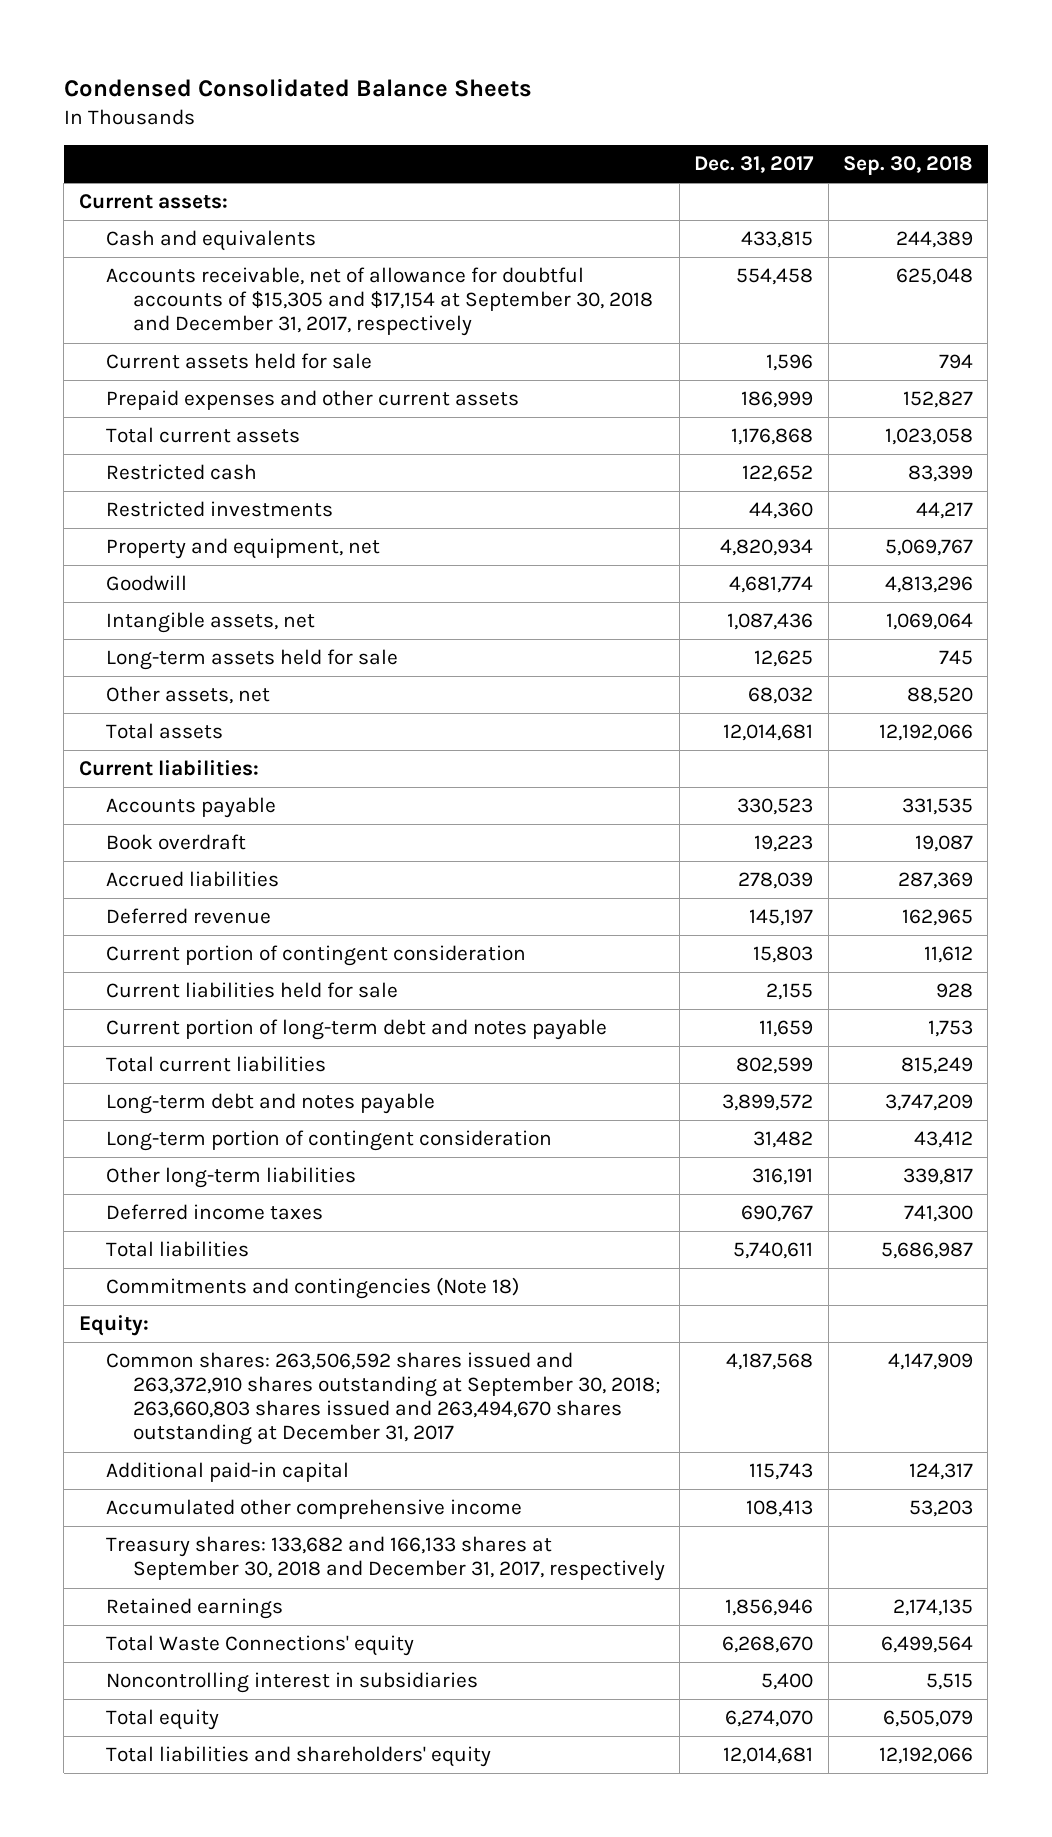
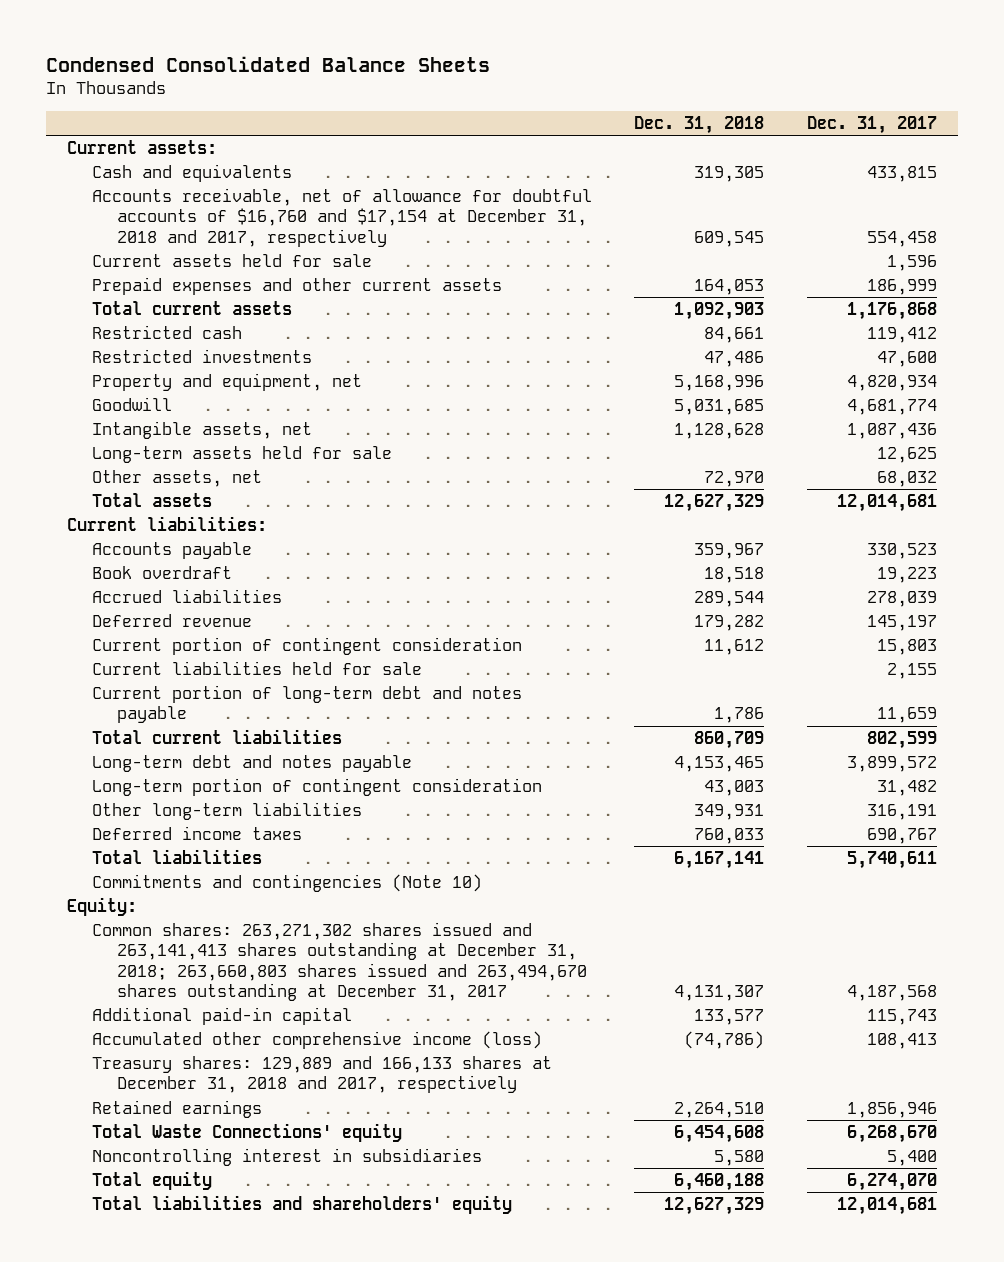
[843,156,974,176] Sep. 30, 2018 -> none
none -> [634,116,765,135] Dec. 31, 2018
[105,267,653,337] Accounts receivable, net of allowance for doubtful accounts of $15,305 and $17,154 at September 30, 2018 and December 31, 2017, respectively -> [91,188,592,247] Accounts receivable, net of allowance for doubtful accounts of $16,760 and $17,154 at December 31, 2018 and 2017, respectively
[742,465,814,483] 122,652 -> [867,327,938,344] 119,412
[749,502,814,520] 44,360 -> [877,351,938,368] 47,600
[105,1277,519,1300] Commitments and contingencies (Note 18) -> [91,874,482,893] Commitments and contingencies (Note 10)
[105,1352,660,1446] Common shares: 263,506,592 shares issued and 263,372,910 shares outstanding at September 30, 2018; 263,660,803 shares issued and 263,494,670 shares outstanding at December 31, 2017 -> [91,922,587,1001] Common shares: 263,271,302 shares issued and 263,141,413 shares outstanding at December 31, 2018; 263,660,803 shares issued and 263,494,670 shares outstanding at December 31, 2017
[105,1499,522,1520] Accumulated other comprehensive income -> [91,1031,542,1050] Accumulated other comprehensive income (loss)
[105,1536,665,1582] Treasury shares: 133,682 and 166,133 shares at September 30, 2018 and December 31, 2017, respectively -> [91,1056,552,1094] Treasury shares: 129,889 and 166,133 shares at December 31, 2018 and 2017, respectively

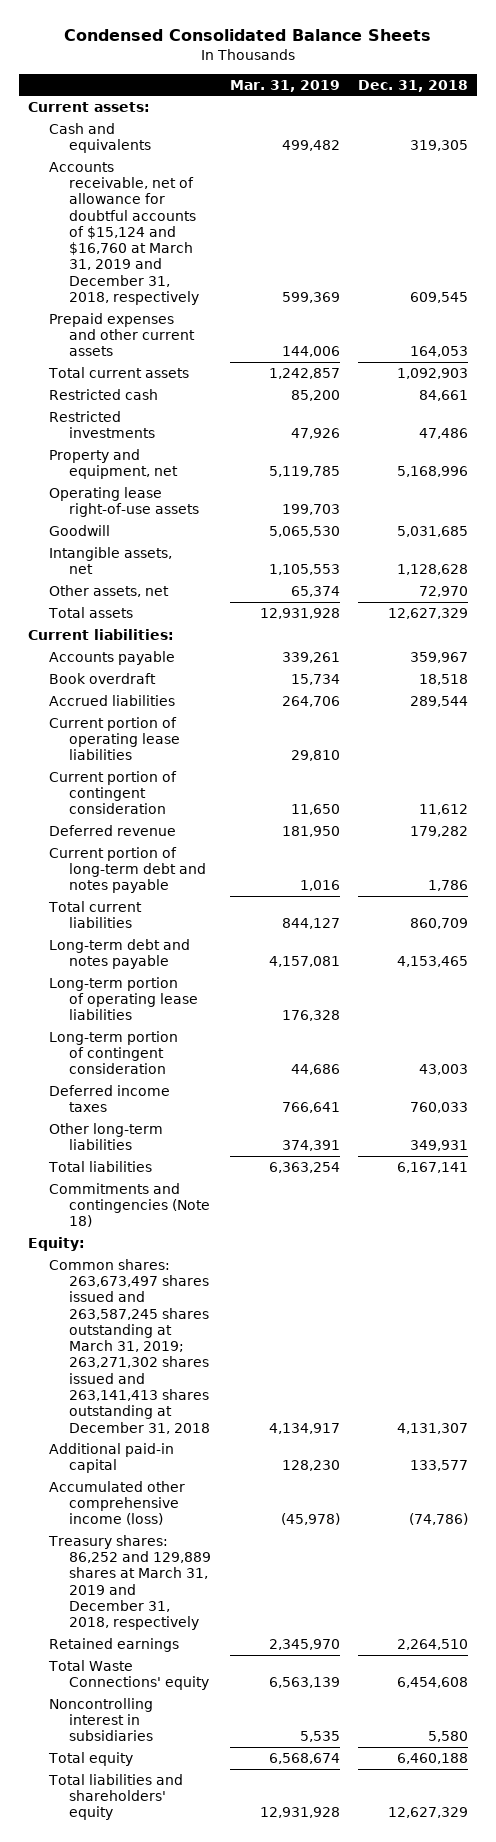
[807,116,938,135] Dec. 31, 2017 -> none
none -> [229,79,340,92] Mar. 31, 2019
[91,254,372,268] Current assets held for sale -> none
[91,188,592,247] Accounts receivable, net of allowance for doubtful accounts of $16,760 and $17,154 at December 31, 2018 and 2017, respectively -> [48,161,200,306] Accounts receivable, net of allowance for doubtful accounts of $15,124 and $16,760 at March 31, 2019 and December 31, 2018, respectively
none -> [48,486,200,518] Operating lease right-of-use assets
[91,446,392,464] Long-term assets held for sale -> none
none -> [48,716,181,761] Current portion of operating lease liabilities
[91,661,422,676] Current liabilities held for sale -> none
[91,614,252,628] Deferred revenue -> [48,824,176,836] Deferred revenue
none -> [48,976,199,1021] Long-term portion of operating lease liabilities
[91,802,362,821] Other long-term liabilities -> [48,1122,163,1151] Other long-term liabilities
[91,874,482,893] Commitments and contingencies (Note 10) -> [48,1182,211,1228] Commitments and contingencies (Note 18)
[91,922,587,1001] Common shares: 263,271,302 shares issued and 263,141,413 shares outstanding at December 31, 2018; 263,660,803 shares issued and 263,494,670 shares outstanding at December 31, 2017 -> [48,1258,211,1434] Common shares: 263,673,497 shares issued and 263,587,245 shares outstanding at March 31, 2019; 263,271,302 shares issued and 263,141,413 shares outstanding at December 31, 2018
[91,1056,552,1094] Treasury shares: 129,889 and 166,133 shares at December 31, 2018 and 2017, respectively -> [47,1534,212,1631] Treasury shares: 86,252 and 129,889 shares at March 31, 2019 and December 31, 2018, respectively

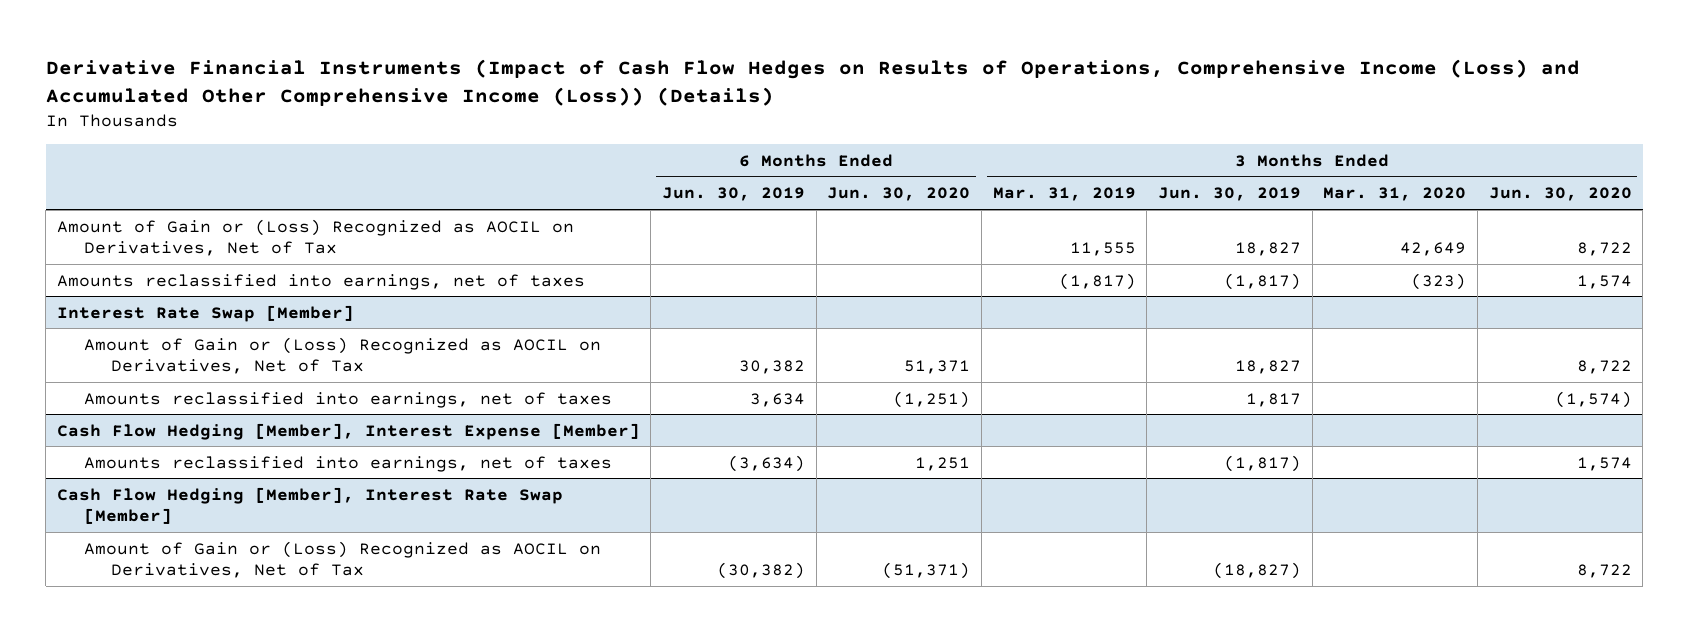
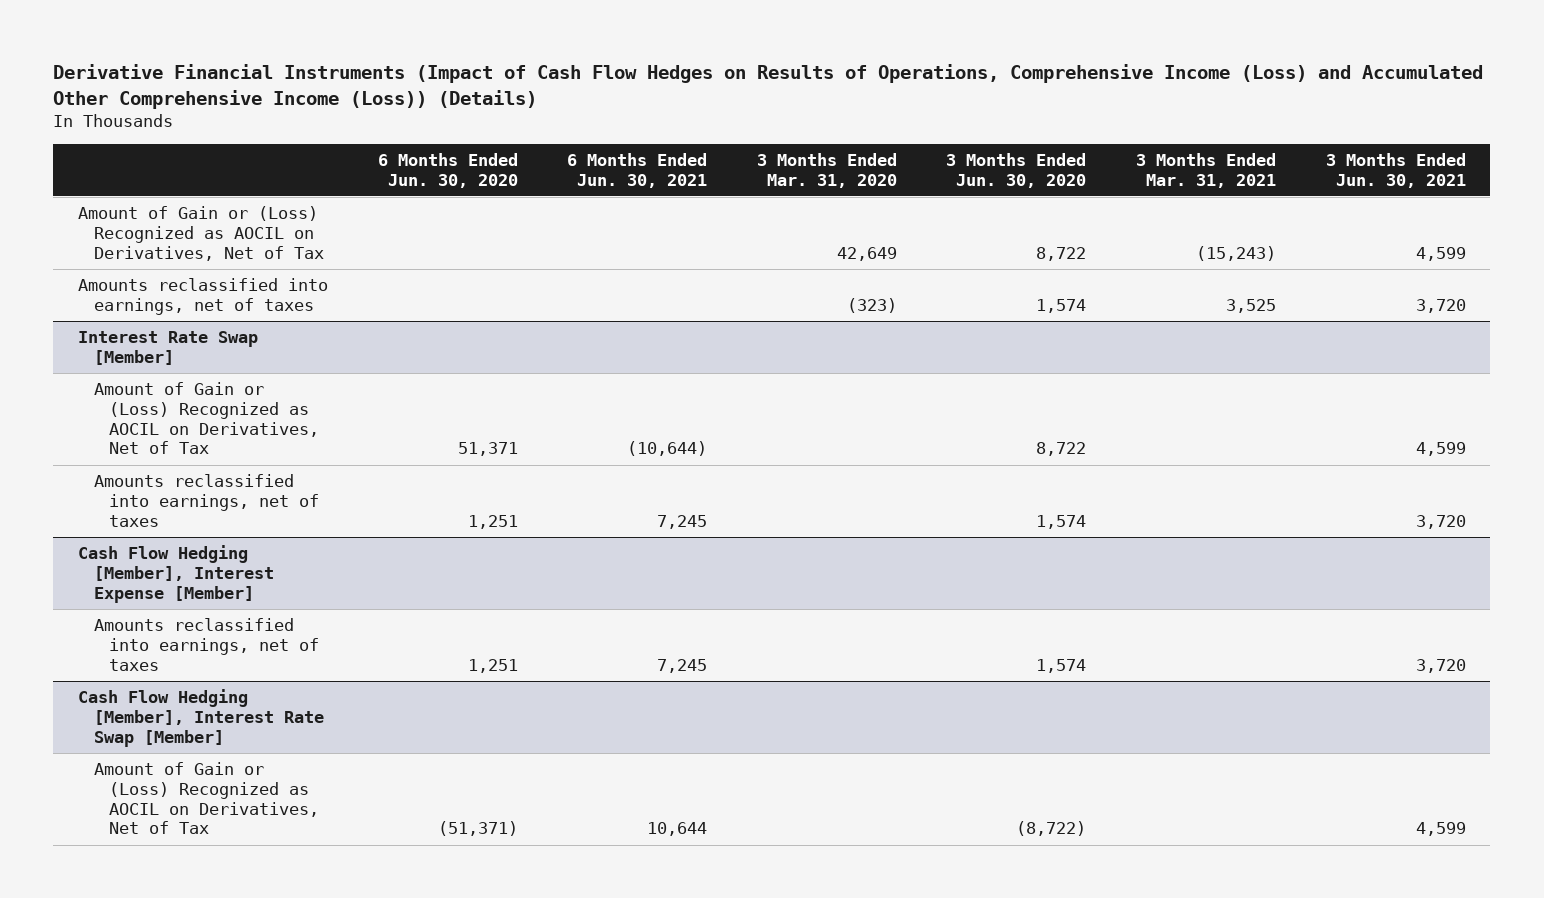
[662,187,806,202] Jun. 30, 2019 -> none
[992,187,1136,202] Mar. 31, 2019 -> none
[1157,187,1301,202] Jun. 30, 2019 -> none
none -> [567,152,708,188] 6 Months Ended Jun. 30, 2021
none -> [1135,152,1276,188] 3 Months Ended Mar. 31, 2021
none -> [1325,152,1466,188] 3 Months Ended Jun. 30, 2021
[893,390,971,408] (1,251) -> [467,514,518,529] 1,251
[1554,390,1632,408] (1,574) -> [1036,514,1087,529] 1,574
[1576,563,1632,578] 8,722 -> [1016,821,1087,837] (8,722)

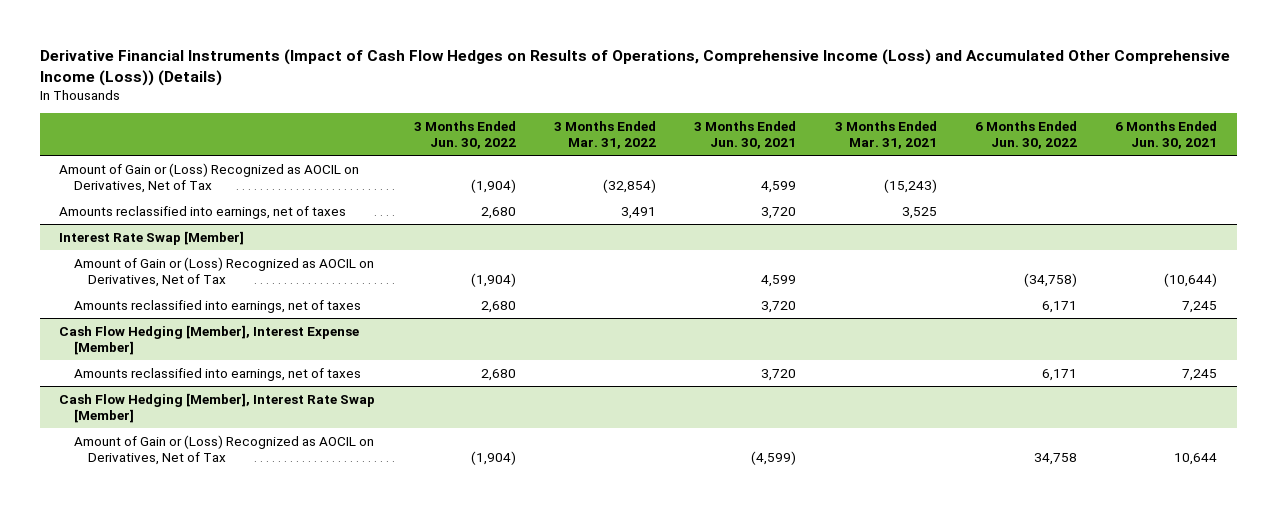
[377,152,518,188] 6 Months Ended Jun. 30, 2020 -> none
[756,152,897,188] 3 Months Ended Mar. 31, 2020 -> none
[946,152,1087,188] 3 Months Ended Jun. 30, 2020 -> none
none -> [413,120,516,149] 3 Months Ended Jun. 30, 2022
none -> [554,120,657,149] 3 Months Ended Mar. 31, 2022
none -> [975,120,1078,149] 6 Months Ended Jun. 30, 2022
[1415,822,1466,837] 4,599 -> [751,450,797,465] (4,599)

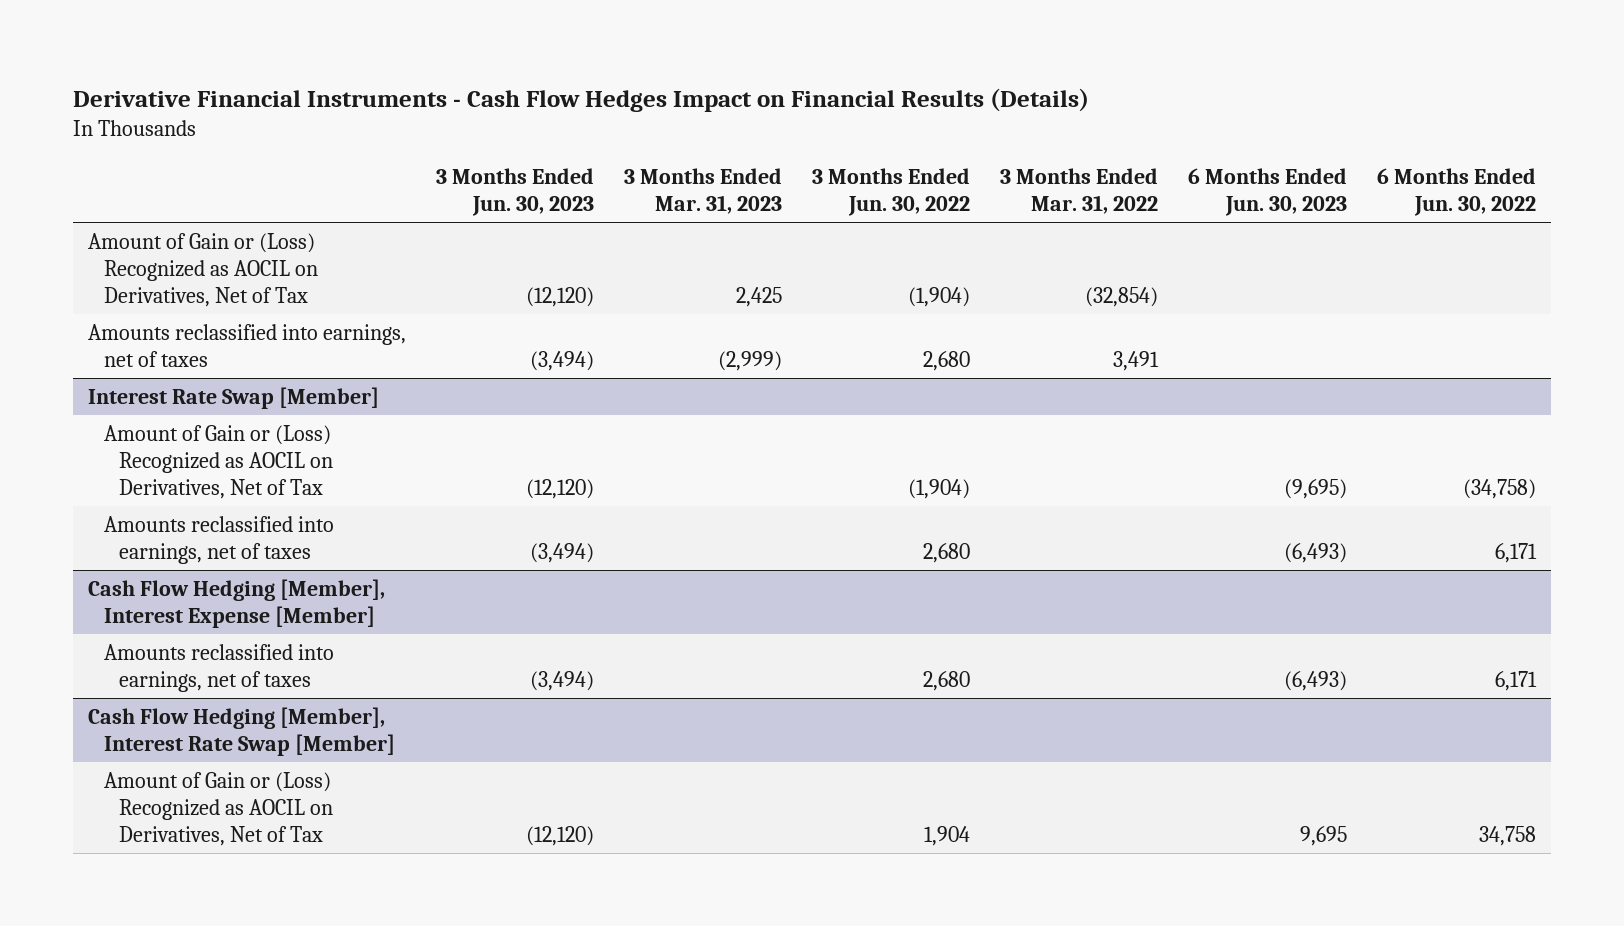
[40,48,1231,86] Derivative Financial Instruments (Impact of Cash Flow Hedges on Results of Operations, Comprehensive Income (Loss) and Accumulated Other Comprehensive Income (Loss)) (Details) -> [73,88,1090,113] Derivative Financial Instruments - Cash Flow Hedges Impact on Financial Results (Details)
[694,120,797,149] 3 Months Ended Jun. 30, 2021 -> none
[834,120,937,149] 3 Months Ended Mar. 31, 2021 -> none
[1115,120,1218,149] 6 Months Ended Jun. 30, 2021 -> none
none -> [436,167,595,217] 3 Months Ended Jun. 30, 2023
none -> [624,167,783,215] 3 Months Ended Mar. 31, 2023
none -> [1188,167,1348,217] 6 Months Ended Jun. 30, 2023
[470,450,516,465] (1,904) -> [924,826,971,847] 1,904

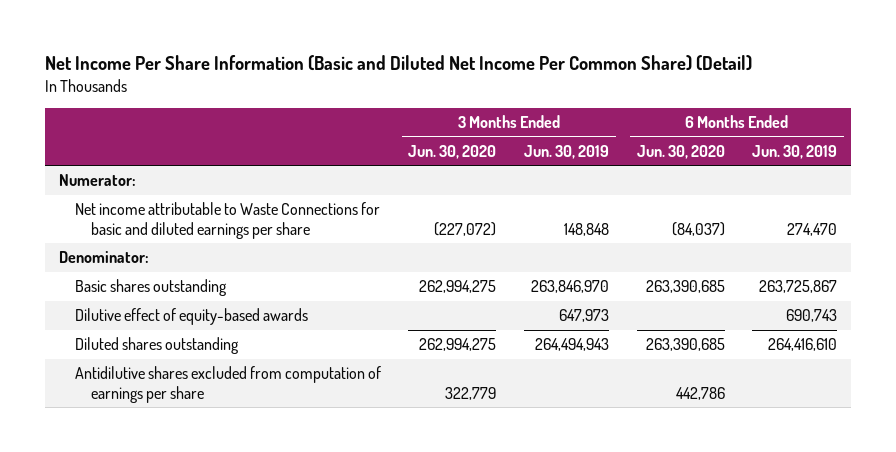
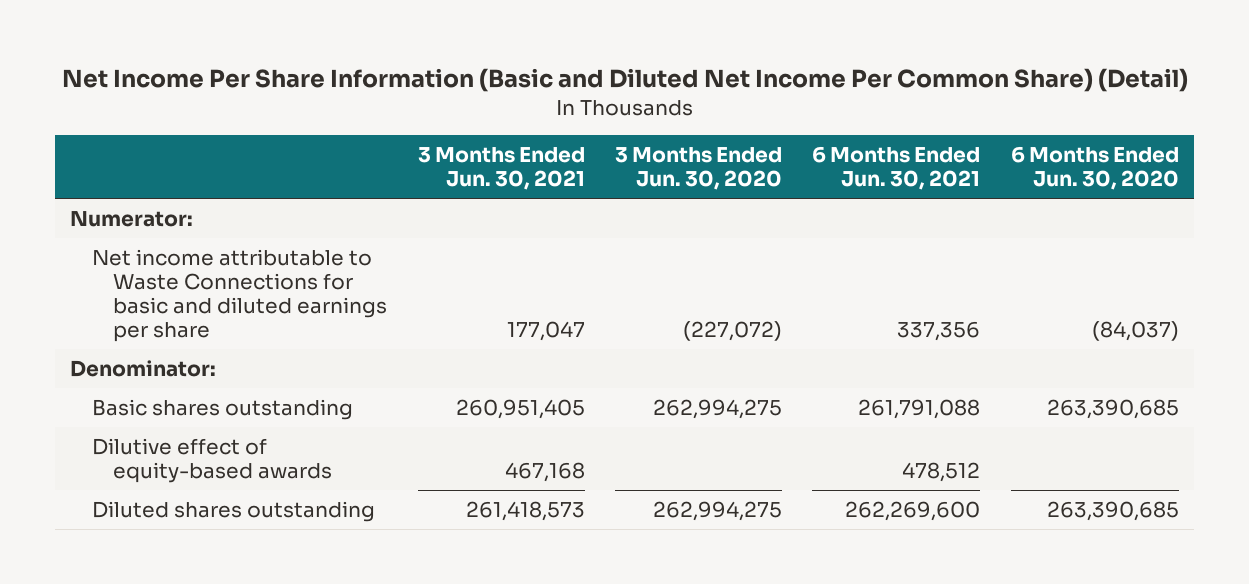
[523,144,609,159] Jun. 30, 2019 -> none
[752,144,838,159] Jun. 30, 2019 -> none
none -> [417,147,585,191] 3 Months Ended Jun. 30, 2021
none -> [812,146,981,191] 6 Months Ended Jun. 30, 2021
[74,366,381,403] Antidilutive shares excluded from computation of earnings per share -> none

